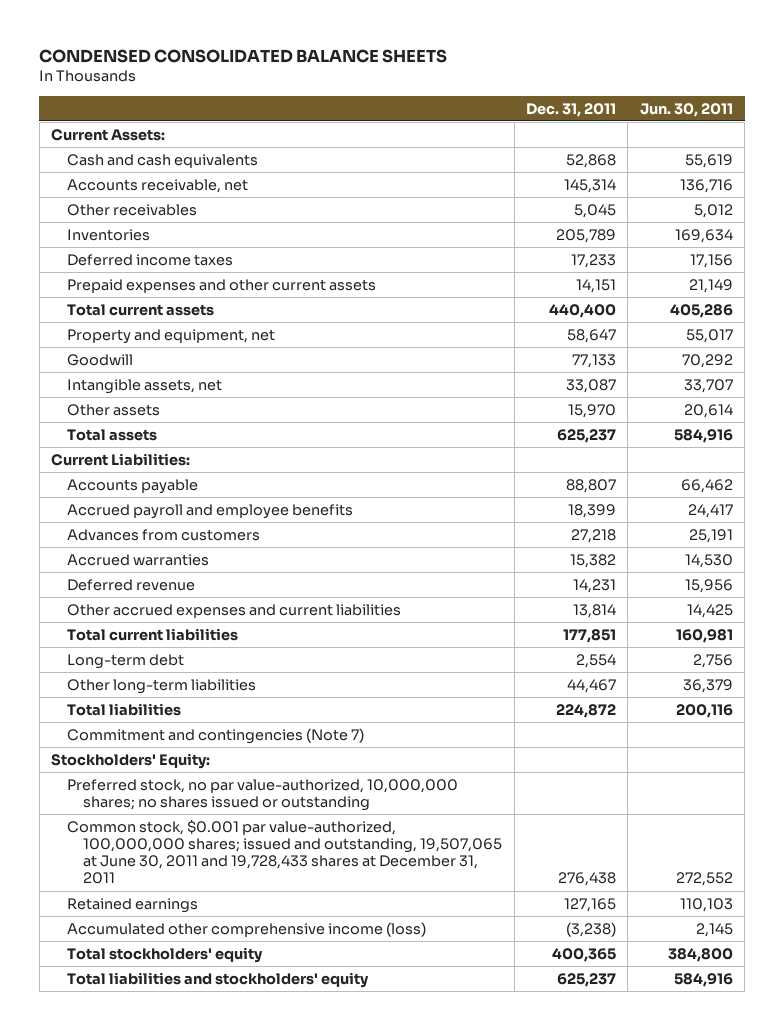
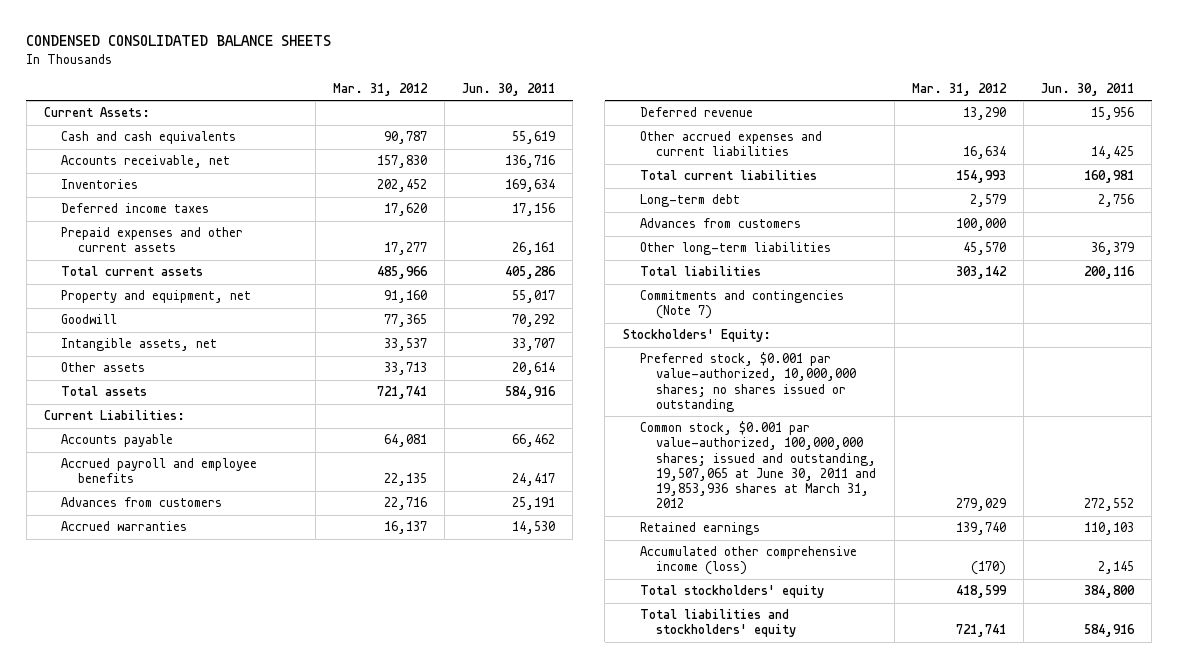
[526,102,617,117] Dec. 31, 2011 -> none
none -> [333,82,429,96] Mar. 31, 2012
[67,203,198,216] Other receivables -> none
[688,278,733,293] 21,149 -> [512,242,556,256] 26,161
none -> [639,218,801,229] Advances from customers
[67,727,365,744] Commitment and contingencies (Note 7) -> [639,290,844,320] Commitments and contingencies (Note 7)
[67,778,459,812] Preferred stock, no par value-authorized, 10,000,000 shares; no shares issued or outstanding -> [639,352,857,412] Preferred stock, $0.001 par value-authorized, 10,000,000 shares; no shares issued or outstanding
[67,819,503,885] Common stock, $0.001 par value-authorized, 100,000,000 shares; issued and outstanding, 19,507,065 at June 30, 2011 and 19,728,433 shares at December 31, 2011 -> [639,421,877,509] Common stock, $0.001 par value-authorized, 100,000,000 shares; issued and outstanding, 19,507,065 at June 30, 2011 and 19,853,936 shares at March 31, 2012

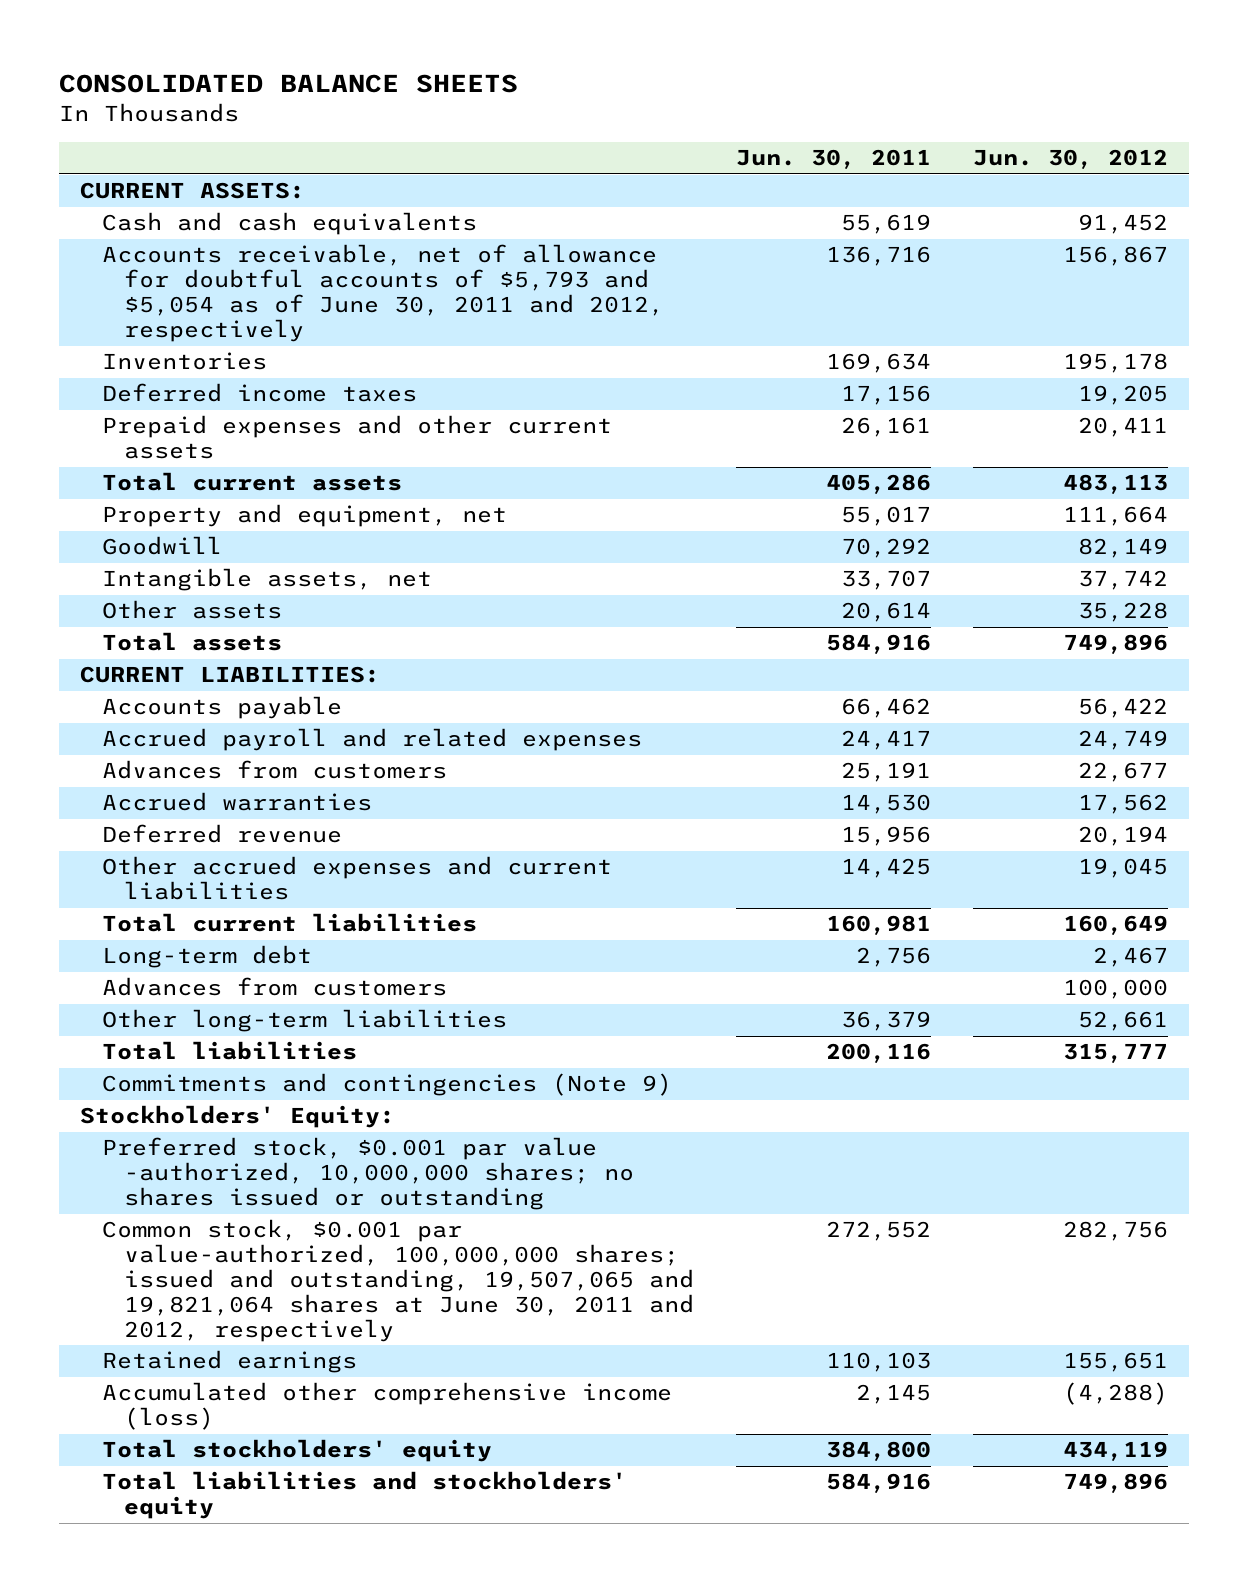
[26,35,332,47] CONDENSED CONSOLIDATED BALANCE SHEETS -> [58,73,518,93] CONSOLIDATED BALANCE SHEETS
[333,82,429,96] Mar. 31, 2012 -> none
none -> [972,149,1168,170] Jun. 30, 2012
[43,107,150,118] Current Assets: -> [79,182,305,200] CURRENT ASSETS:
[60,155,230,169] Accounts receivable, net -> [101,244,664,343] Accounts receivable, net of allowance for doubtful accounts of $5,793 and $5,054 as of June 30, 2011 and 2012, respectively
[43,410,185,421] Current Liabilities: -> [79,666,380,684] CURRENT LIABILITIES:
[60,458,257,484] Accrued payroll and employee benefits -> [101,728,642,752] Accrued payroll and related expenses
[639,290,844,320] Commitments and contingencies (Note 7) -> [101,1073,672,1097] Commitments and contingencies (Note 9)
[639,352,857,412] Preferred stock, $0.001 par value-authorized, 10,000,000 shares; no shares issued or outstanding -> [101,1137,634,1211] Preferred stock, $0.001 par value -authorized, 10,000,000 shares; no shares issued or outstanding
[639,421,877,509] Common stock, $0.001 par value-authorized, 100,000,000 shares; issued and outstanding, 19,507,065 at June 30, 2011 and 19,853,936 shares at March 31, 2012 -> [101,1219,694,1342] Common stock, $0.001 par value-authorized, 100,000,000 shares; issued and outstanding, 19,507,065 and 19,821,064 shares at June 30, 2011 and 2012, respectively

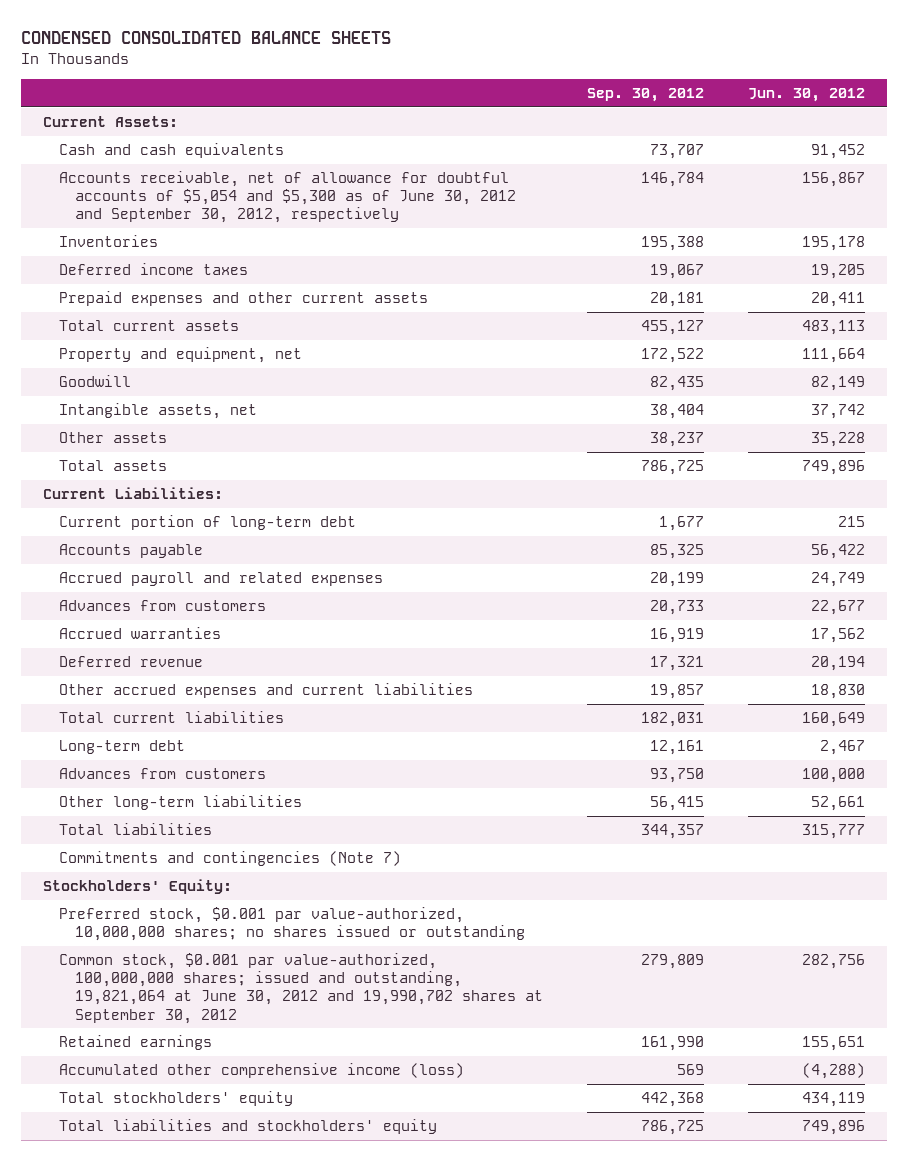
[58,73,518,93] CONSOLIDATED BALANCE SHEETS -> [20,30,391,44] CONDENSED CONSOLIDATED BALANCE SHEETS
[735,149,931,170] Jun. 30, 2011 -> none
none -> [586,87,704,102] Sep. 30, 2012
[79,182,305,200] CURRENT ASSETS: -> [42,116,178,128] Current Assets:
[101,244,664,343] Accounts receivable, net of allowance for doubtful accounts of $5,793 and $5,054 as of June 30, 2011 and 2012, respectively -> [58,171,516,224] Accounts receivable, net of allowance for doubtful accounts of $5,054 and $5,300 as of June 30, 2012 and September 30, 2012, respectively
[79,666,380,684] CURRENT LIABILITIES: -> [42,487,223,500] Current Liabilities:
none -> [58,515,356,531] Current portion of long-term debt
[1077,858,1168,879] 19,045 -> [811,684,866,700] 18,830
[101,1073,672,1097] Commitments and contingencies (Note 9) -> [58,851,401,867] Commitments and contingencies (Note 7)
[101,1137,634,1211] Preferred stock, $0.001 par value -authorized, 10,000,000 shares; no shares issued or outstanding -> [58,907,525,942] Preferred stock, $0.001 par value-authorized, 10,000,000 shares; no shares issued or outstanding
[101,1219,694,1342] Common stock, $0.001 par value-authorized, 100,000,000 shares; issued and outstanding, 19,507,065 and 19,821,064 shares at June 30, 2011 and 2012, respectively -> [58,953,543,1024] Common stock, $0.001 par value-authorized, 100,000,000 shares; issued and outstanding, 19,821,064 at June 30, 2012 and 19,990,702 shares at September 30, 2012

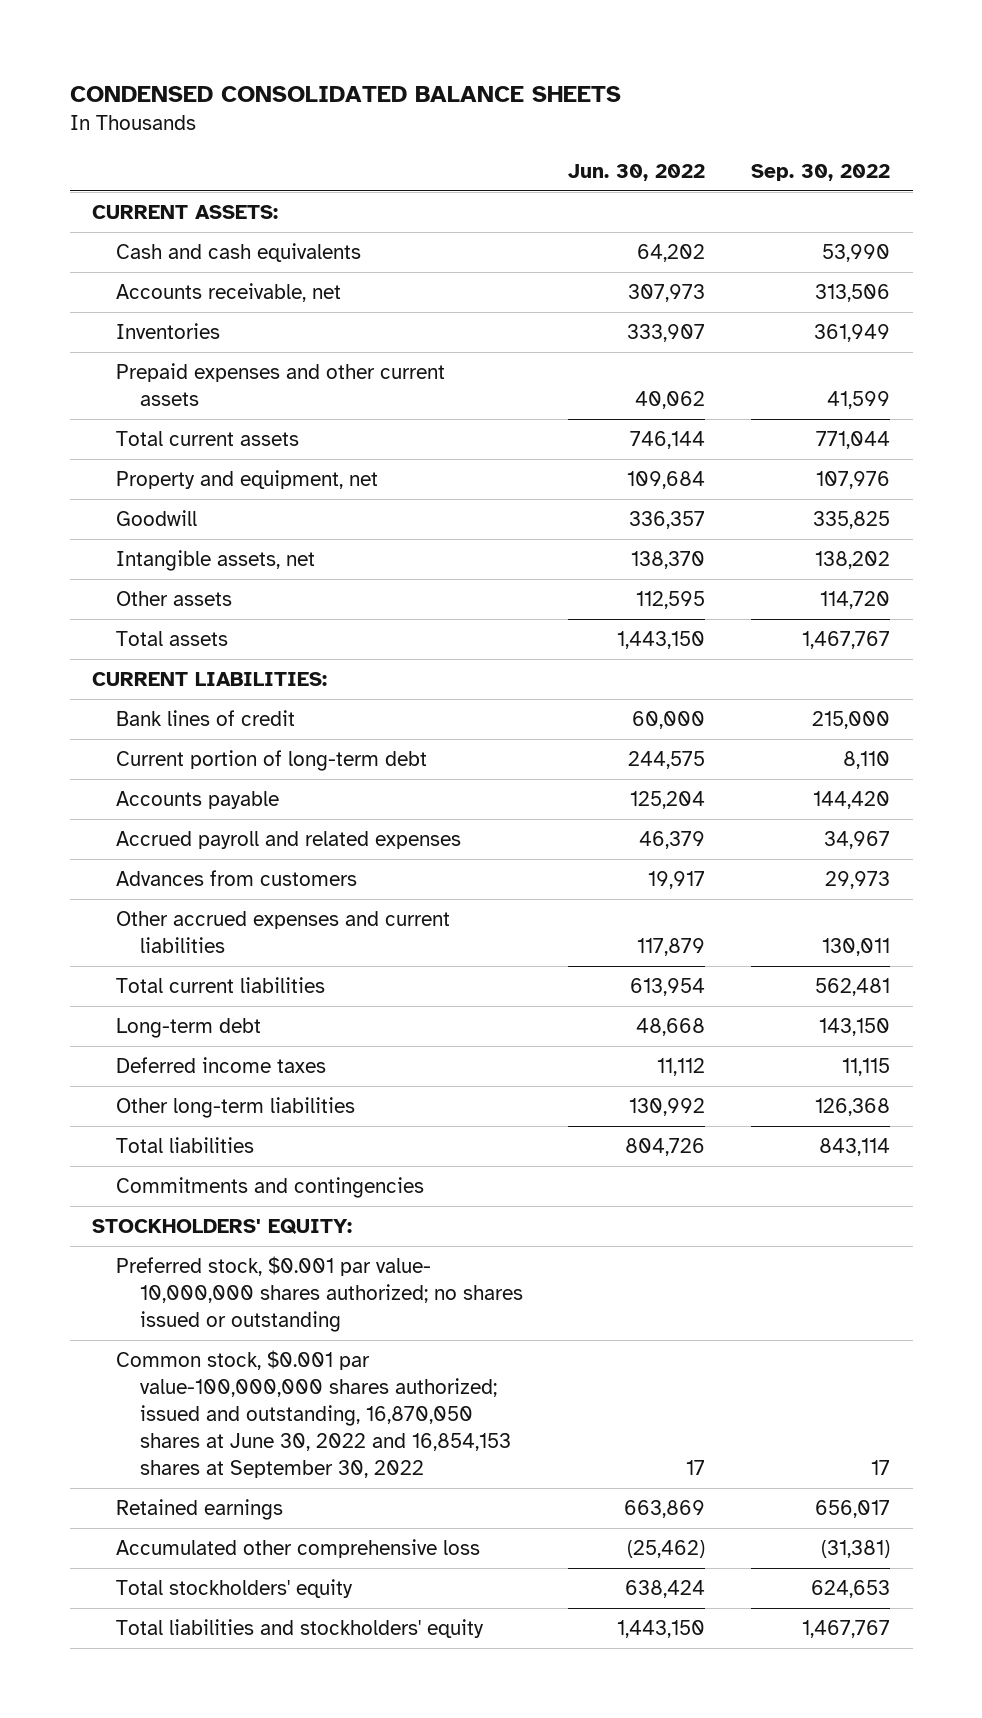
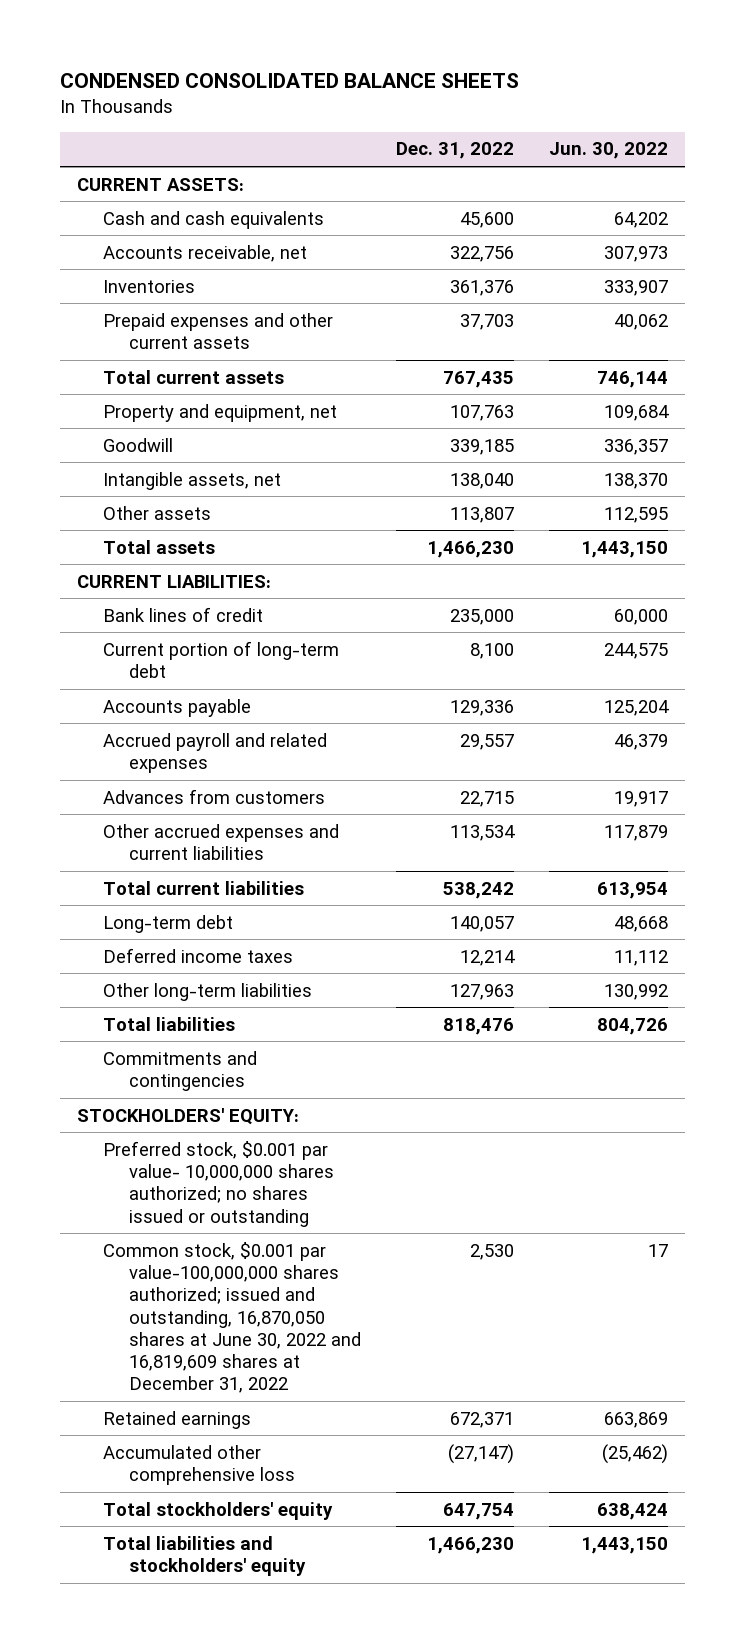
[750,163,890,181] Sep. 30, 2022 -> none
none -> [395,142,514,160] Dec. 31, 2022
[116,1349,511,1478] Common stock, $0.001 par value-100,000,000 shares authorized; issued and outstanding, 16,870,050 shares at June 30, 2022 and 16,854,153 shares at September 30, 2022 -> [103,1241,361,1394] Common stock, $0.001 par value-100,000,000 shares authorized; issued and outstanding, 16,870,050 shares at June 30, 2022 and 16,819,609 shares at December 31, 2022

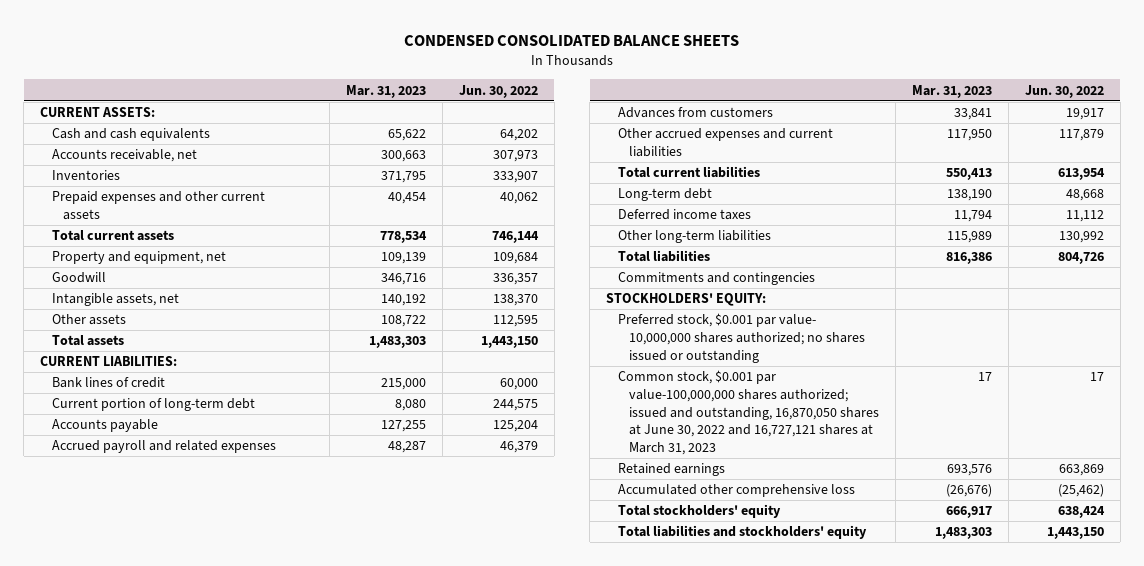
[395,142,514,160] Dec. 31, 2022 -> none
none -> [346,84,427,98] Mar. 31, 2023
[103,1241,361,1394] Common stock, $0.001 par value-100,000,000 shares authorized; issued and outstanding, 16,870,050 shares at June 30, 2022 and 16,819,609 shares at December 31, 2022 -> [617,370,880,455] Common stock, $0.001 par value-100,000,000 shares authorized; issued and outstanding, 16,870,050 shares at June 30, 2022 and 16,727,121 shares at March 31, 2023

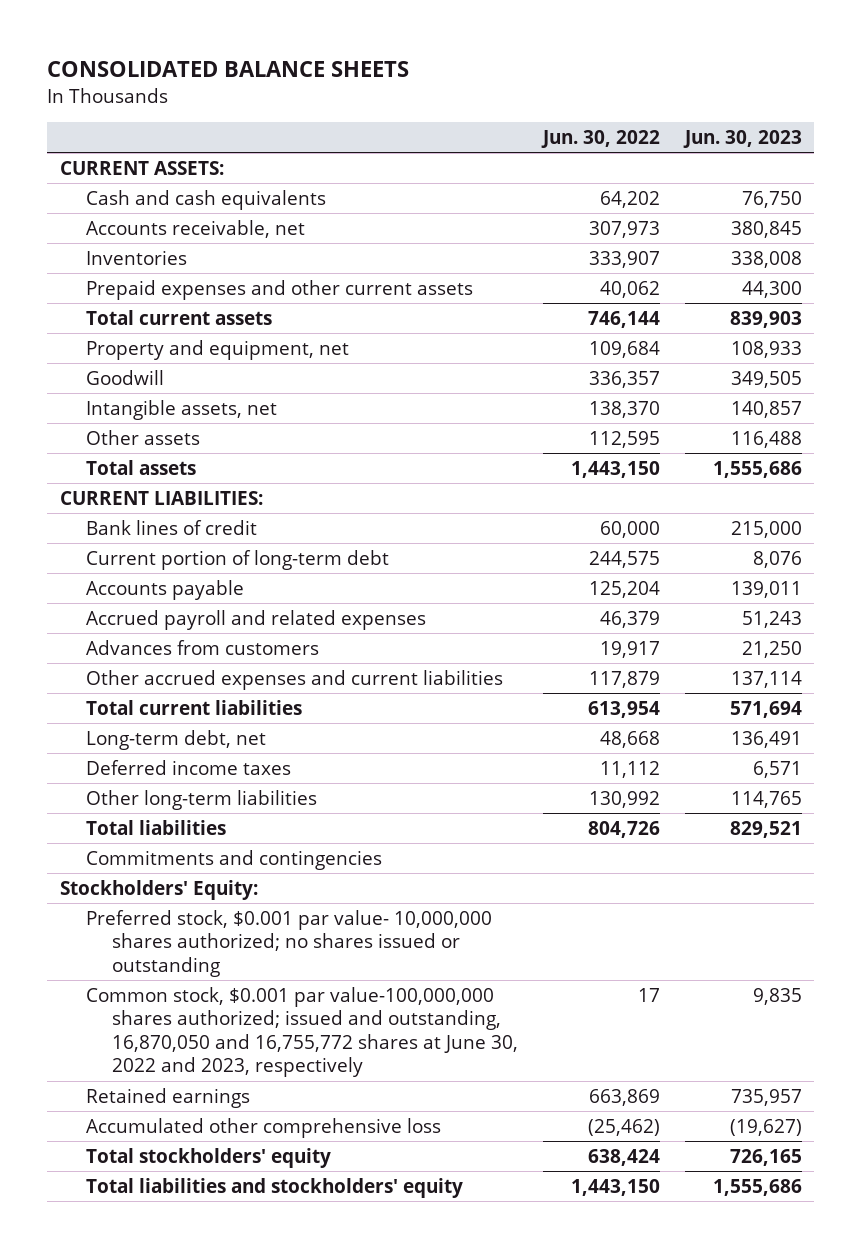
[404,34,740,46] CONDENSED CONSOLIDATED BALANCE SHEETS -> [47,60,410,77] CONSOLIDATED BALANCE SHEETS
[346,84,427,98] Mar. 31, 2023 -> none
none -> [682,129,802,148] Jun. 30, 2023
[617,188,712,202] Long-term debt -> [85,729,266,750] Long-term debt, net
[606,293,767,307] STOCKHOLDERS' EQUITY: -> [59,879,258,900] Stockholders' Equity:
[617,370,880,455] Common stock, $0.001 par value-100,000,000 shares authorized; issued and outstanding, 16,870,050 shares at June 30, 2022 and 16,727,121 shares at March 31, 2023 -> [85,986,519,1078] Common stock, $0.001 par value-100,000,000 shares authorized; issued and outstanding, 16,870,050 and 16,755,772 shares at June 30, 2022 and 2023, respectively

